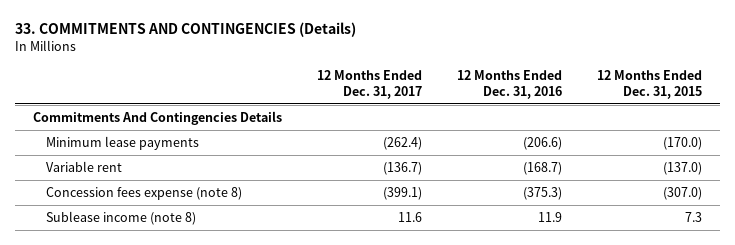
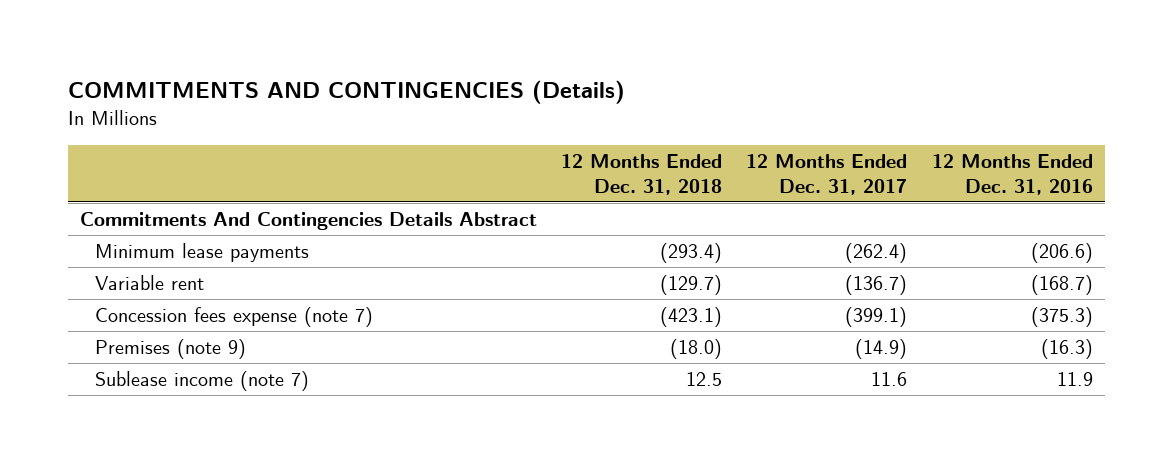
[15,22,357,38] 33. COMMITMENTS AND CONTINGENCIES (Details) -> [67,80,625,105] COMMITMENTS AND CONTINGENCIES (Details)
[597,69,703,99] 12 Months Ended Dec. 31, 2015 -> none
none -> [561,153,723,196] 12 Months Ended Dec. 31, 2018
[32,110,282,125] Commitments And Contingencies Details -> [79,211,537,230] Commitments And Contingencies Details Abstract
[46,186,243,200] Concession fees expense (note 8) -> [95,306,374,327] Concession fees expense (note 7)
none -> [95,338,247,359] Premises (note 9)
[46,210,197,225] Sublease income (note 8) -> [95,370,310,391] Sublease income (note 7)

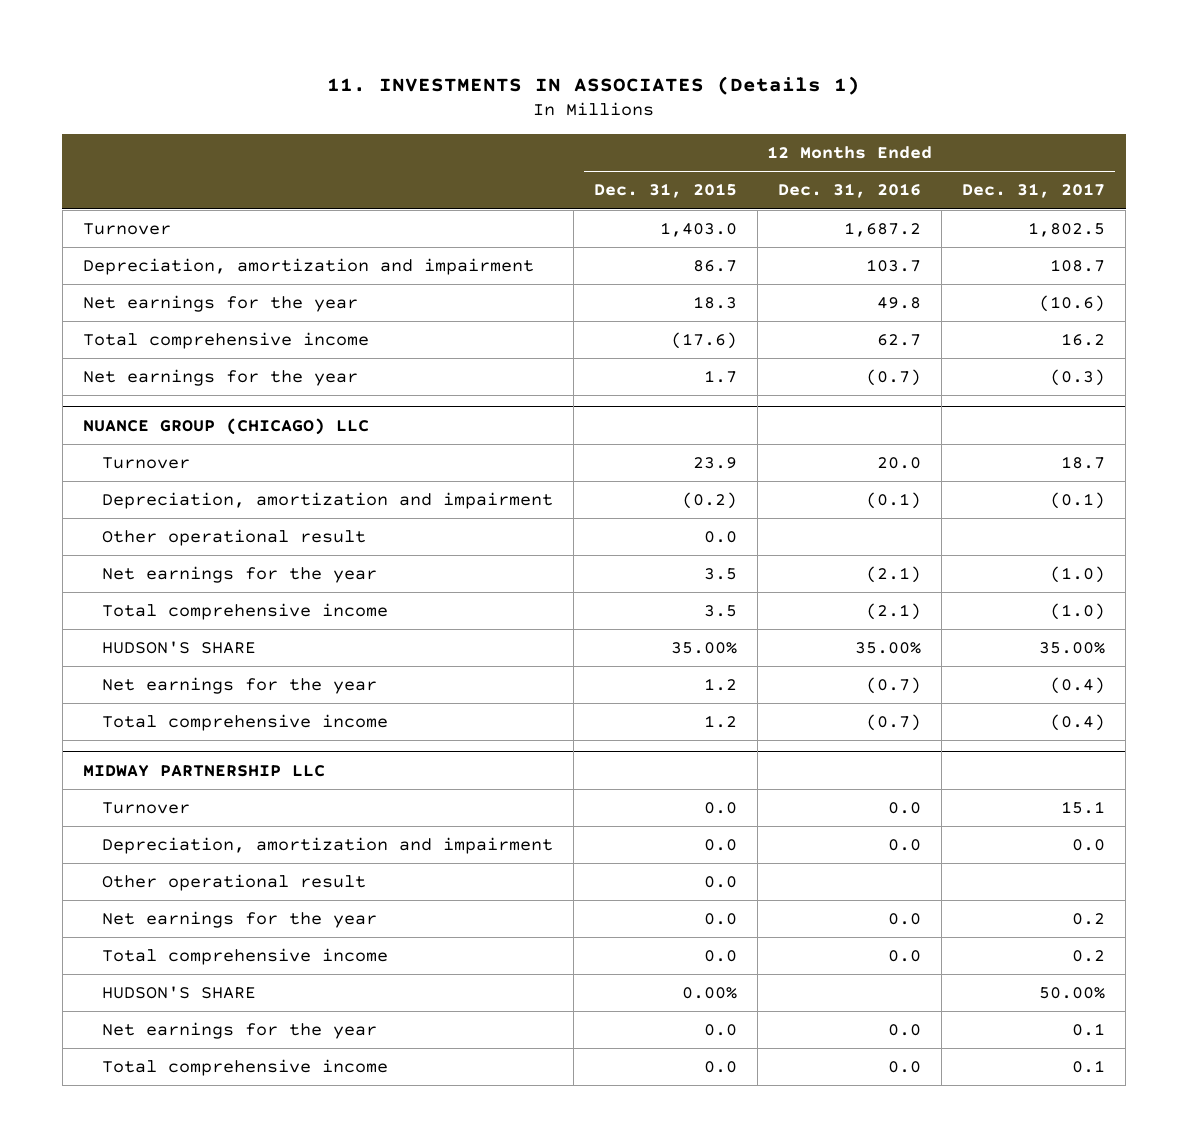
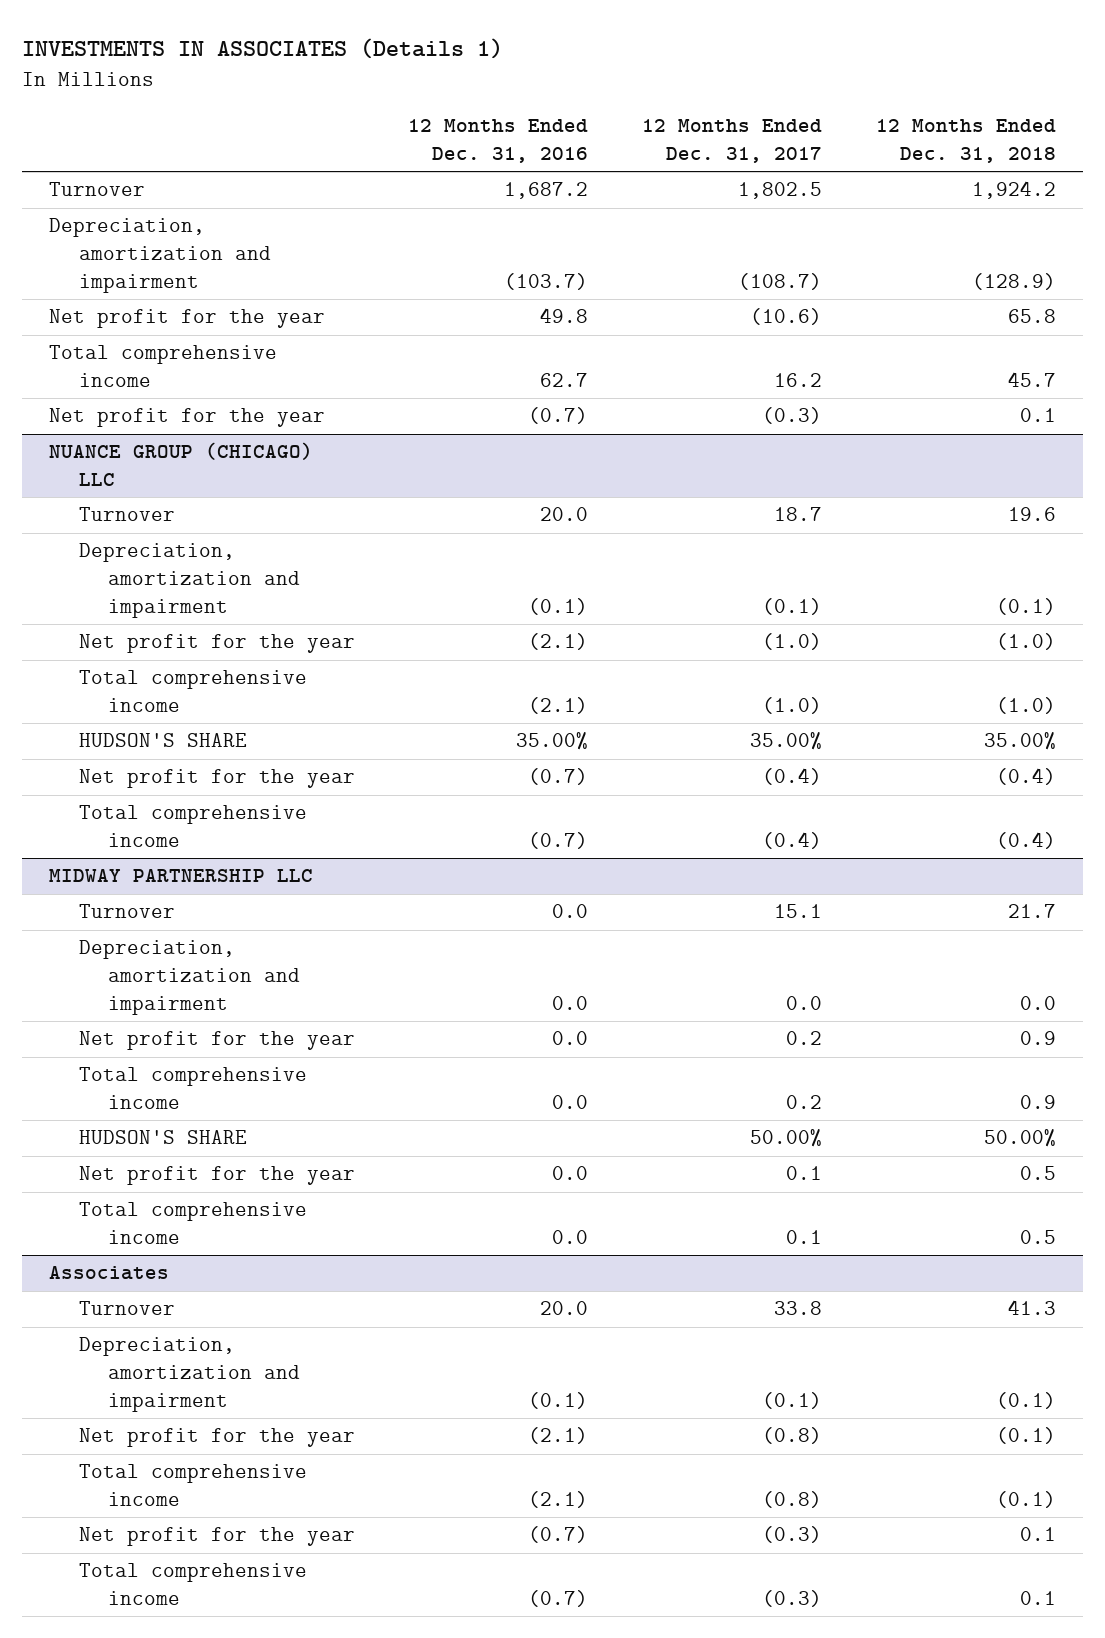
[326,75,860,95] 11. INVESTMENTS IN ASSOCIATES (Details 1) -> [22,38,504,60] INVESTMENTS IN ASSOCIATES (Details 1)
[593,183,737,199] Dec. 31, 2015 -> none
none -> [875,119,1056,163] 12 Months Ended Dec. 31, 2018
[866,259,922,273] 103.7 -> [504,273,589,291] (103.7)
[1050,259,1106,273] 108.7 -> [738,273,823,291] (108.7)
[82,295,358,313] Net earnings for the year -> [49,309,326,329] Net profit for the year
[82,369,358,387] Net earnings for the year -> [49,408,326,428] Net profit for the year
[101,529,366,547] Other operational result -> none
[101,566,377,584] Net earnings for the year -> [78,634,355,654] Net profit for the year
[101,677,377,695] Net earnings for the year -> [78,769,355,789] Net profit for the year
[101,874,366,892] Other operational result -> none
[101,911,377,929] Net earnings for the year -> [78,1031,355,1051] Net profit for the year
[101,1022,377,1040] Net earnings for the year -> [78,1166,355,1186] Net profit for the year
none -> [49,1266,170,1281] Associates
none -> [78,1301,175,1316] Turnover
none -> [78,1337,301,1413] Depreciation, amortization and impairment
none -> [78,1428,355,1448] Net profit for the year
none -> [78,1464,307,1507] Total comprehensive income
none -> [78,1527,355,1547] Net profit for the year
none -> [78,1563,307,1606] Total comprehensive income

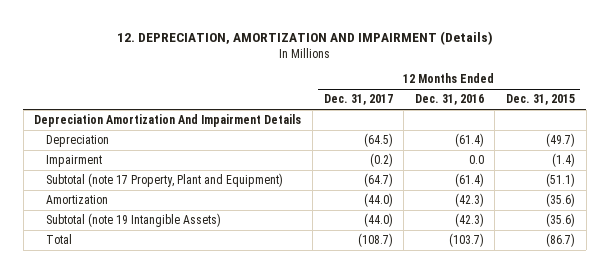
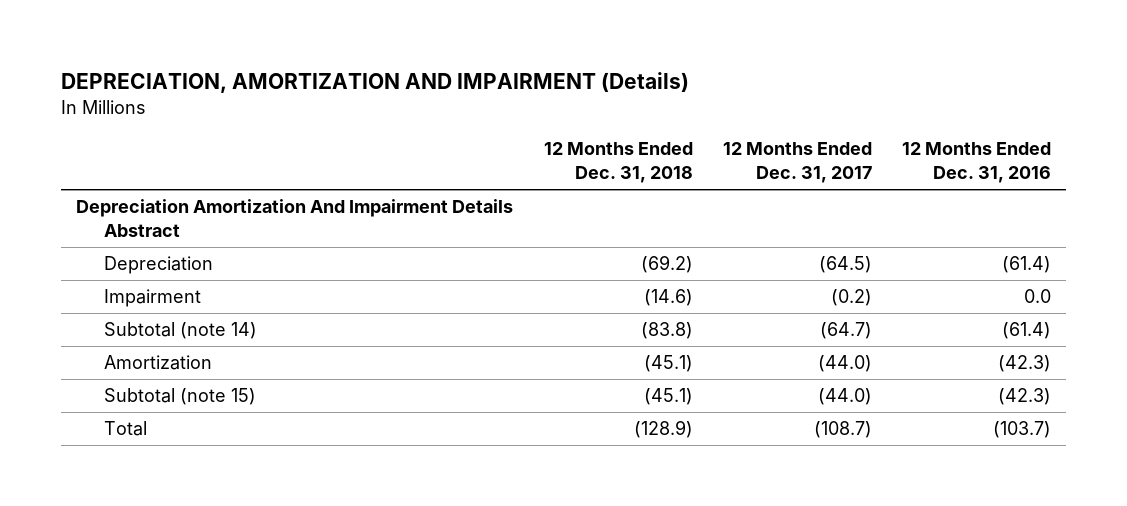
[116,30,493,45] 12. DEPRECIATION, AMORTIZATION AND IMPAIRMENT (Details) -> [60,72,689,94] DEPRECIATION, AMORTIZATION AND IMPAIRMENT (Details)
[505,94,575,106] Dec. 31, 2015 -> none
none -> [543,142,693,184] 12 Months Ended Dec. 31, 2018
[34,114,302,128] Depreciation Amortization And Impairment Details -> [76,199,514,238] Depreciation Amortization And Impairment Details Abstract
[45,173,283,188] Subtotal (note 17 Property, Plant and Equipment) -> [103,322,257,340] Subtotal (note 14)
[45,213,221,228] Subtotal (note 19 Intangible Assets) -> [103,388,256,406] Subtotal (note 15)

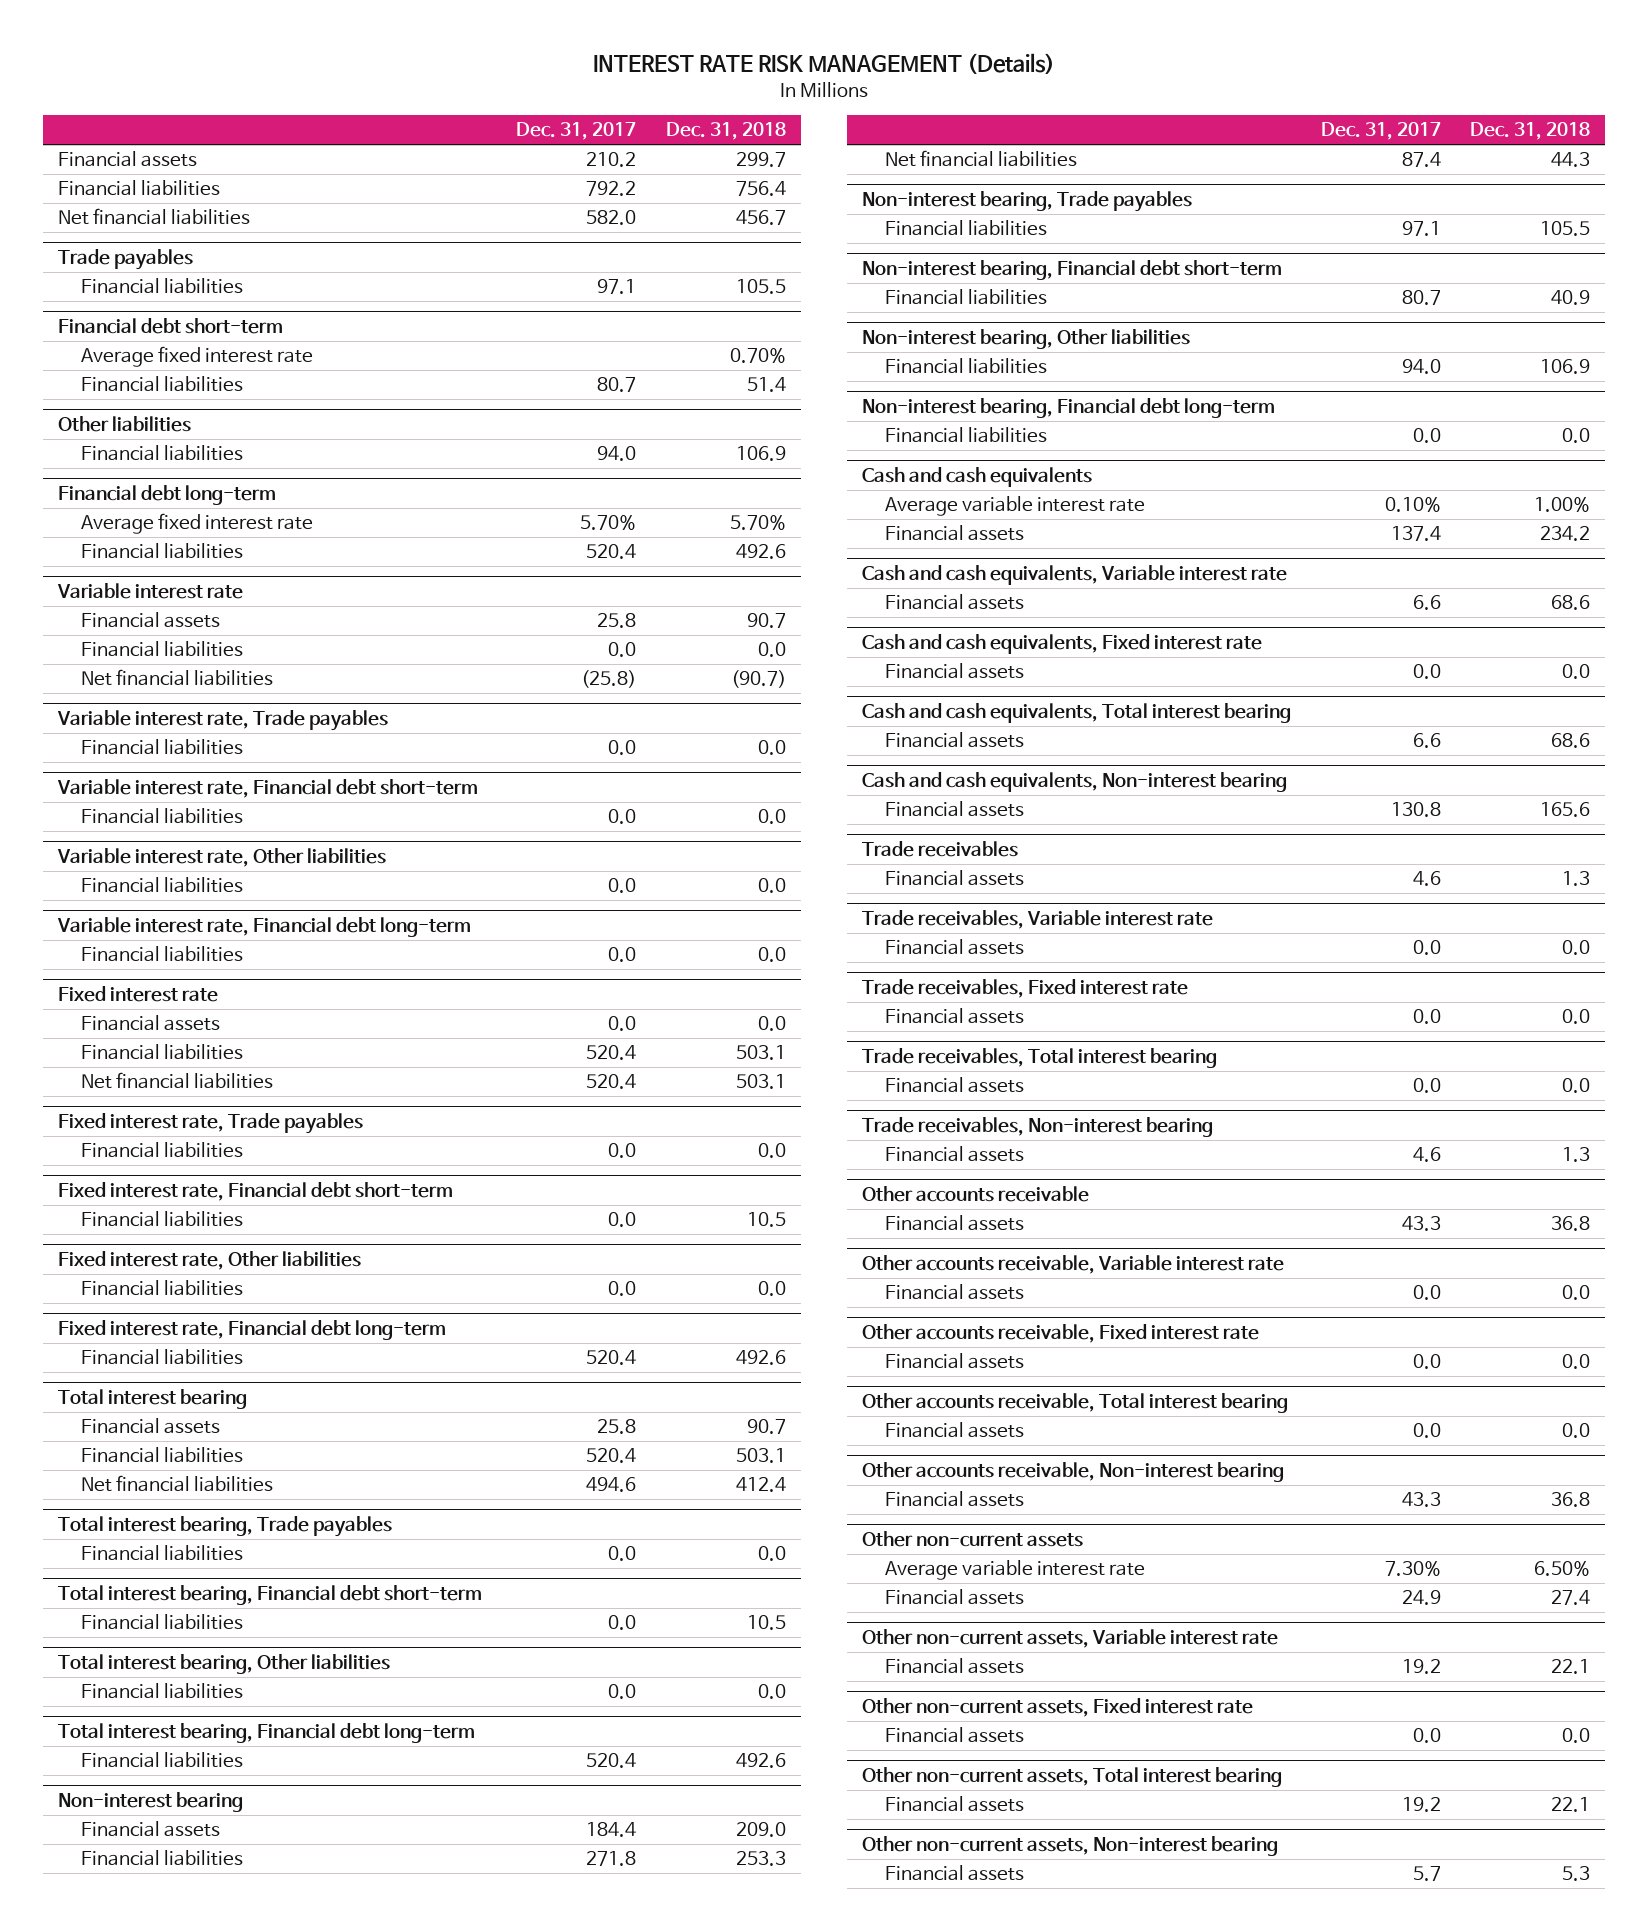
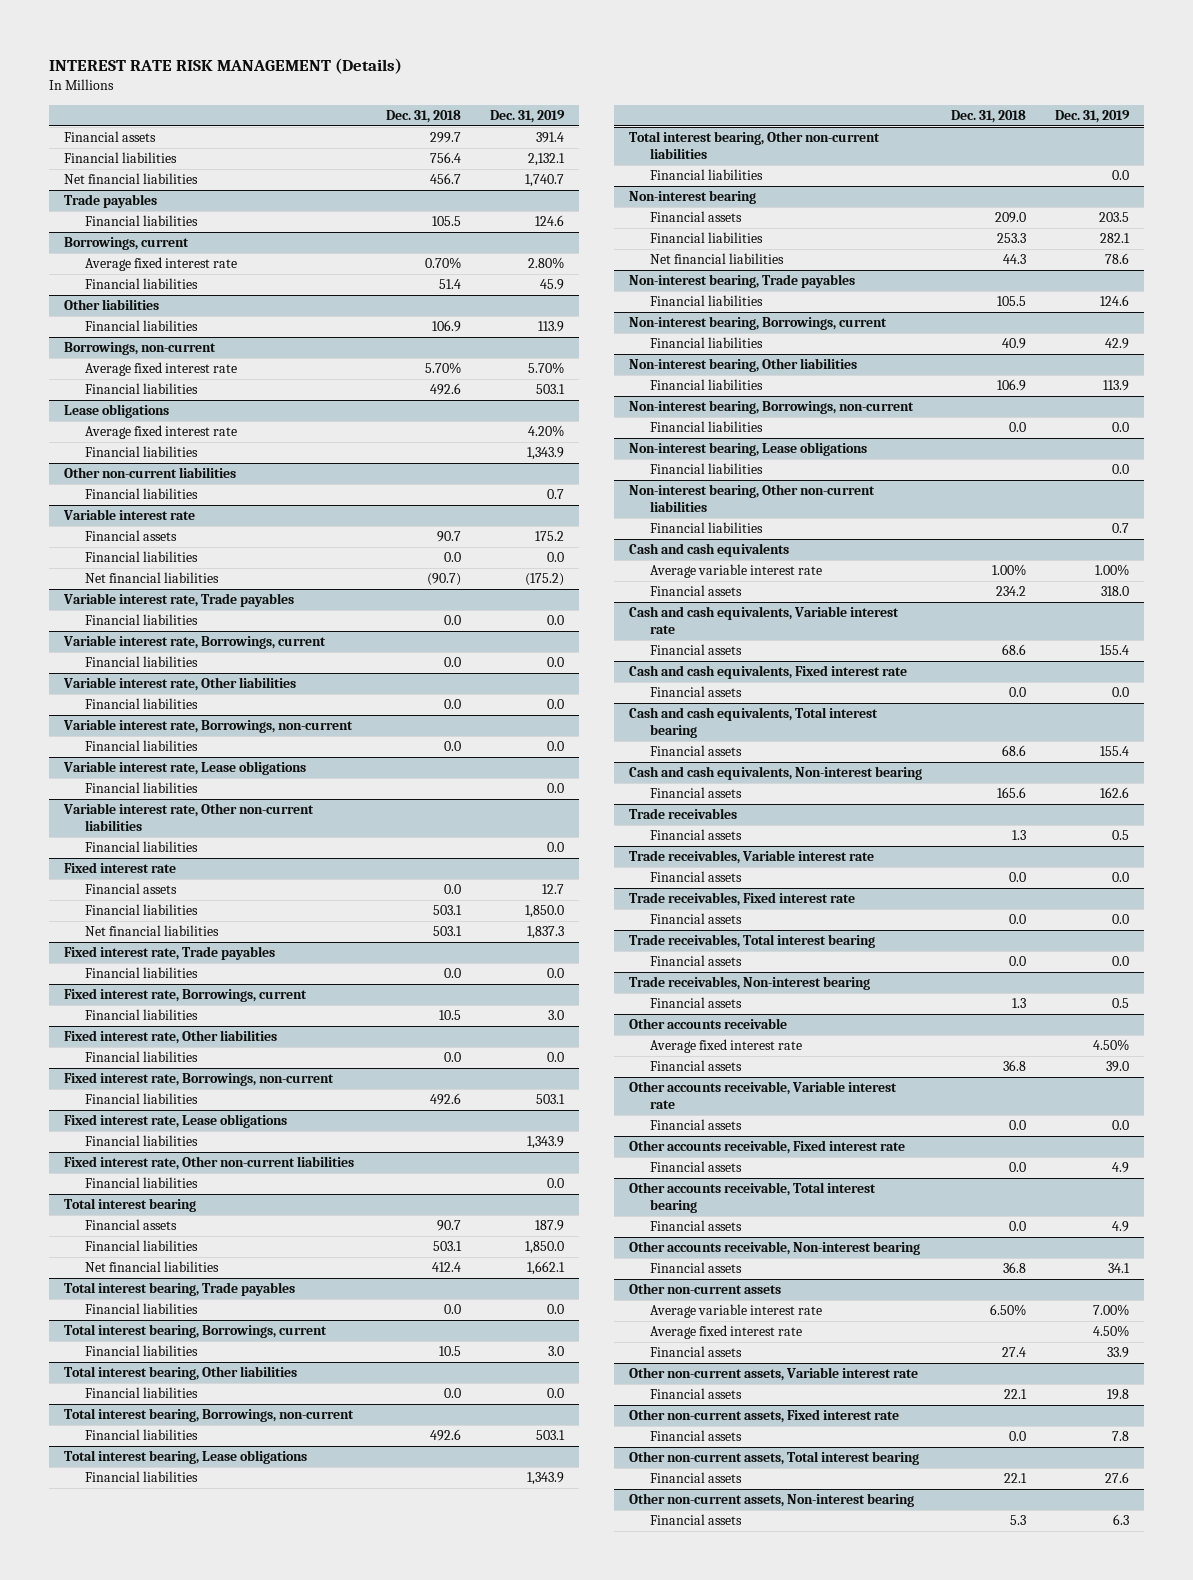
[516,122,637,141] Dec. 31, 2017 -> none
none -> [490,110,566,124] Dec. 31, 2019
[57,318,283,335] Financial debt short-term -> [63,237,189,251] Borrowings, current
[57,485,276,506] Financial debt long-term -> [63,342,216,356] Borrowings, non-current
none -> [63,404,169,419] Lease obligations
none -> [84,425,237,440] Average fixed interest rate
none -> [84,446,198,458] Financial liabilities
none -> [63,467,236,479] Other non-current liabilities
none -> [84,488,198,500] Financial liabilities
[56,779,478,799] Variable interest rate, Financial debt short-term -> none
none -> [62,635,326,650] Variable interest rate, Borrowings, current
[56,917,471,938] Variable interest rate, Financial debt long-term -> none
none -> [62,719,353,734] Variable interest rate, Borrowings, non-current
none -> [62,761,306,776] Variable interest rate, Lease obligations
none -> [84,782,198,794] Financial liabilities
none -> [62,803,314,832] Variable interest rate, Other non-current liabilities
none -> [84,841,198,853] Financial liabilities
[57,1182,453,1202] Fixed interest rate, Financial debt short-term -> none
none -> [63,988,307,1003] Fixed interest rate, Borrowings, current
[57,1320,446,1341] Fixed interest rate, Financial debt long-term -> none
none -> [63,1072,334,1087] Fixed interest rate, Borrowings, non-current
none -> [63,1114,287,1129] Fixed interest rate, Lease obligations
none -> [84,1135,198,1147] Financial liabilities
none -> [63,1156,354,1171] Fixed interest rate, Other non-current liabilities
none -> [84,1177,198,1189] Financial liabilities
[57,1585,482,1606] Total interest bearing, Financial debt short-term -> none
none -> [63,1324,327,1339] Total interest bearing, Borrowings, current
[57,1723,475,1744] Total interest bearing, Financial debt long-term -> none
none -> [63,1408,354,1423] Total interest bearing, Borrowings, non-current
none -> [63,1450,307,1465] Total interest bearing, Lease obligations
none -> [84,1471,198,1483] Financial liabilities
none -> [628,131,880,160] Total interest bearing, Other non-current liabilities
none -> [650,169,764,181] Financial liabilities
[861,260,1282,281] Non-interest bearing, Financial debt short-term -> none
none -> [628,316,887,331] Non-interest bearing, Borrowings, current
[861,398,1275,419] Non-interest bearing, Financial debt long-term -> none
none -> [628,400,914,415] Non-interest bearing, Borrowings, non-current
none -> [628,442,867,457] Non-interest bearing, Lease obligations
none -> [650,463,764,475] Financial liabilities
none -> [628,484,875,513] Non-interest bearing, Other non-current liabilities
none -> [650,522,764,534] Financial liabilities
none -> [650,1039,803,1054] Average fixed interest rate
none -> [650,1325,803,1340] Average fixed interest rate

